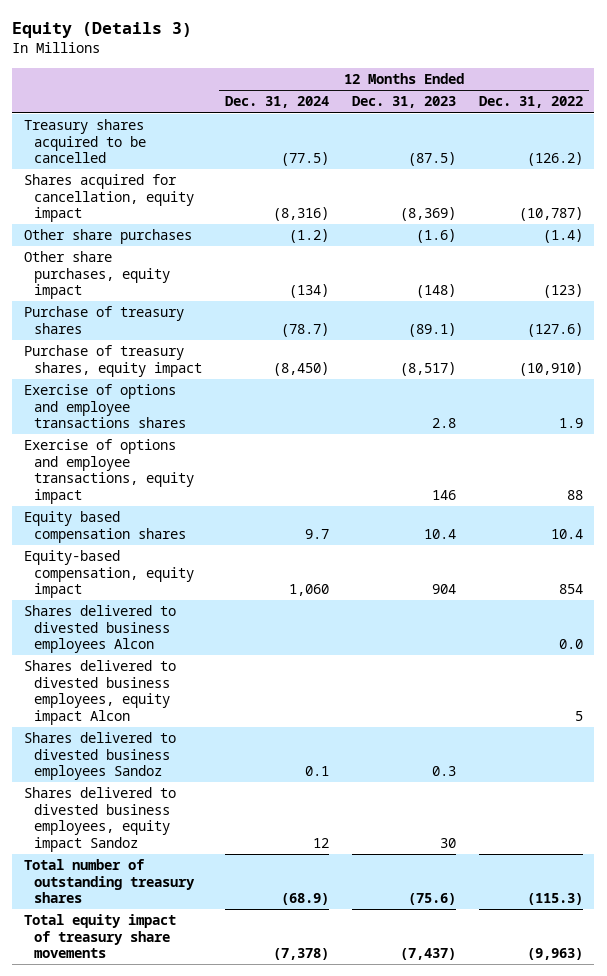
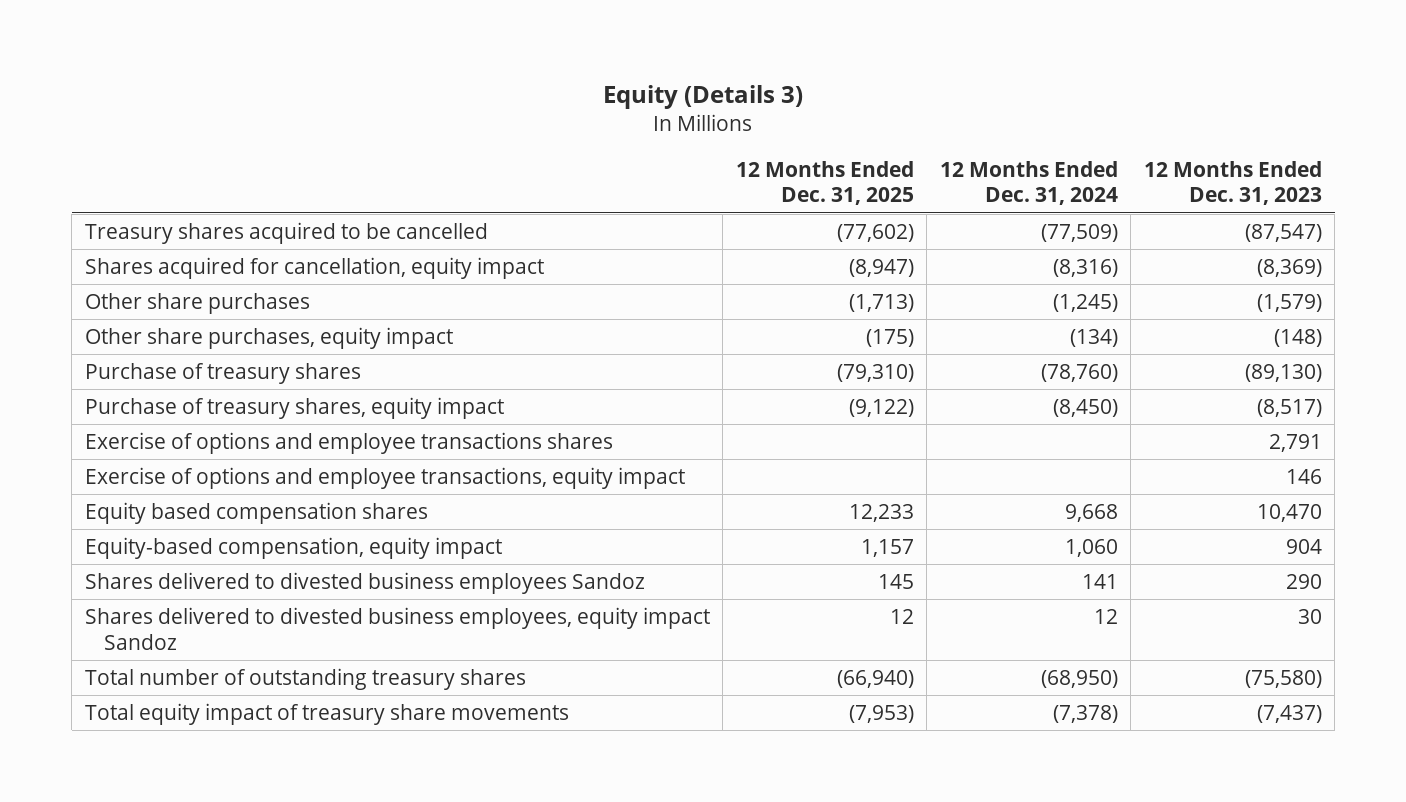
[478,96,583,109] Dec. 31, 2022 -> none
none -> [735,160,914,206] 12 Months Ended Dec. 31, 2025
[281,152,330,167] (77.5) -> [1040,223,1118,242] (77,509)
[408,152,457,167] (87.5) -> [1244,223,1322,242] (87,547)
[289,229,330,244] (1.2) -> [1052,293,1118,312] (1,245)
[416,229,457,244] (1.6) -> [1256,293,1322,312] (1,579)
[281,322,330,337] (78.7) -> [1040,363,1118,382] (78,760)
[408,322,457,337] (89.1) -> [1244,363,1322,382] (89,130)
[432,418,457,429] 2.8 -> [1268,433,1322,452] 2,791
[305,528,330,539] 9.7 -> [1064,503,1118,522] 9,668
[424,528,457,539] 10.4 -> [1256,503,1322,522] 10,470
[23,605,176,654] Shares delivered to divested business employees Alcon -> none
[23,660,176,725] Shares delivered to divested business employees, equity impact Alcon -> none
[305,766,330,777] 0.1 -> [1081,573,1118,589] 141
[432,766,457,777] 0.3 -> [1285,573,1322,589] 290
[281,893,330,906] (68.9) -> [1040,669,1118,688] (68,950)
[408,893,457,906] (75.6) -> [1244,669,1322,688] (75,580)

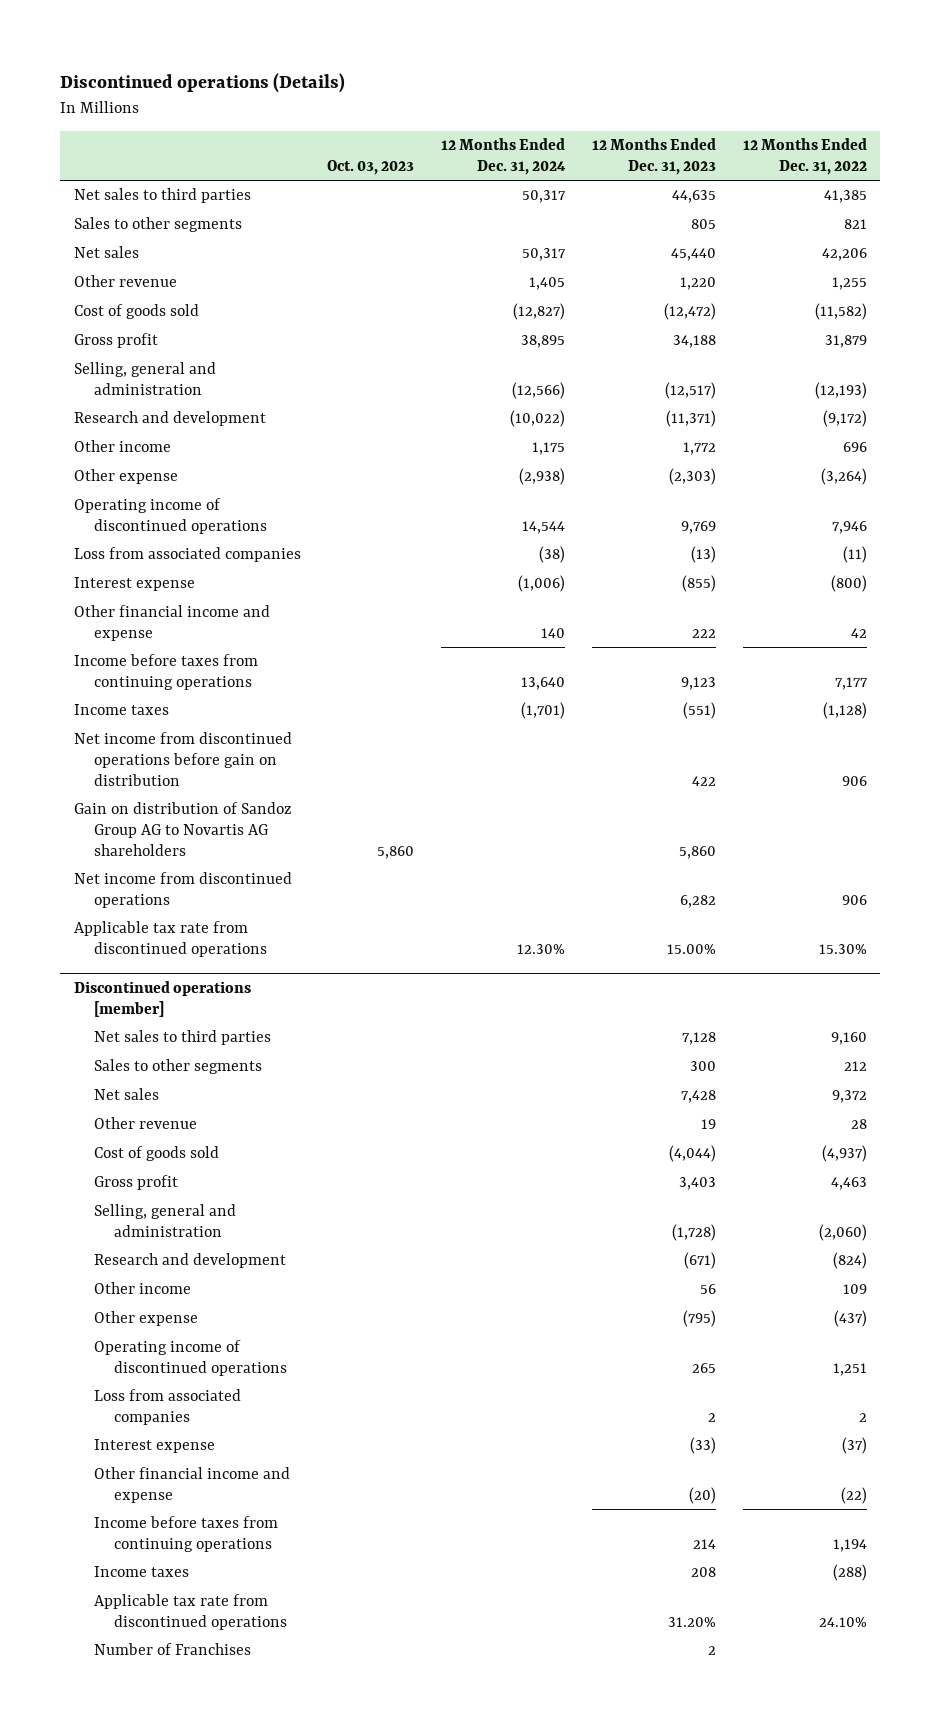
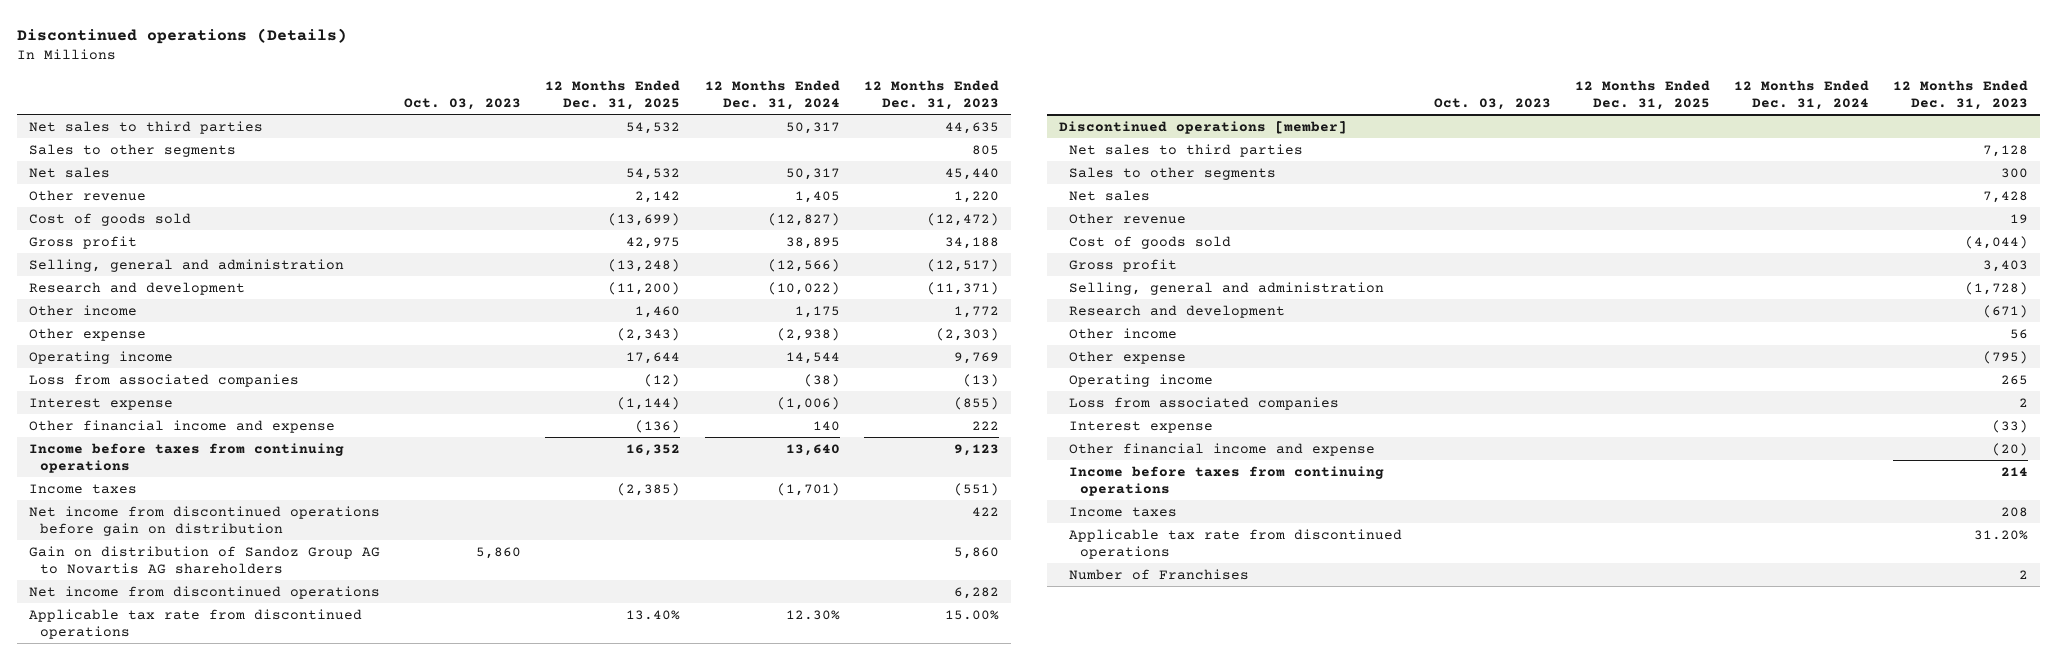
[742,138,867,176] 12 Months Ended Dec. 31, 2022 -> none
none -> [545,79,681,110] 12 Months Ended Dec. 31, 2025
[73,498,268,535] Operating income of discontinued operations -> [29,350,174,364] Operating income
[94,1340,288,1377] Operating income of discontinued operations -> [1069,373,1214,387] Operating income

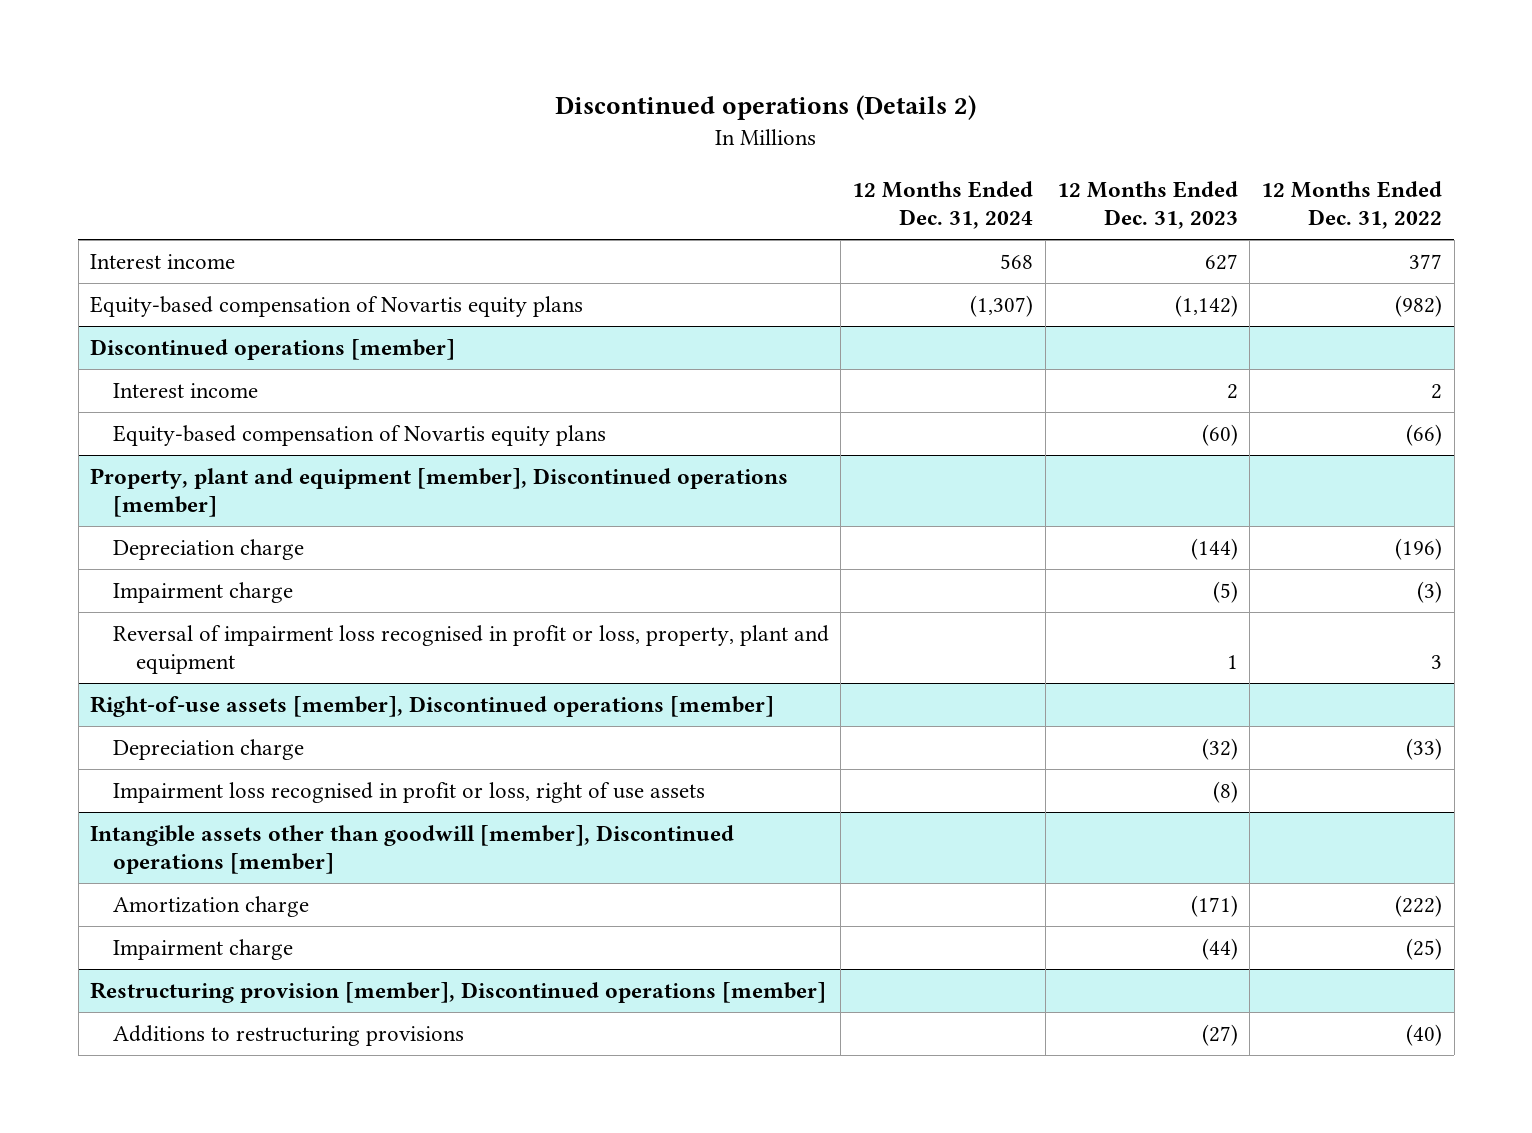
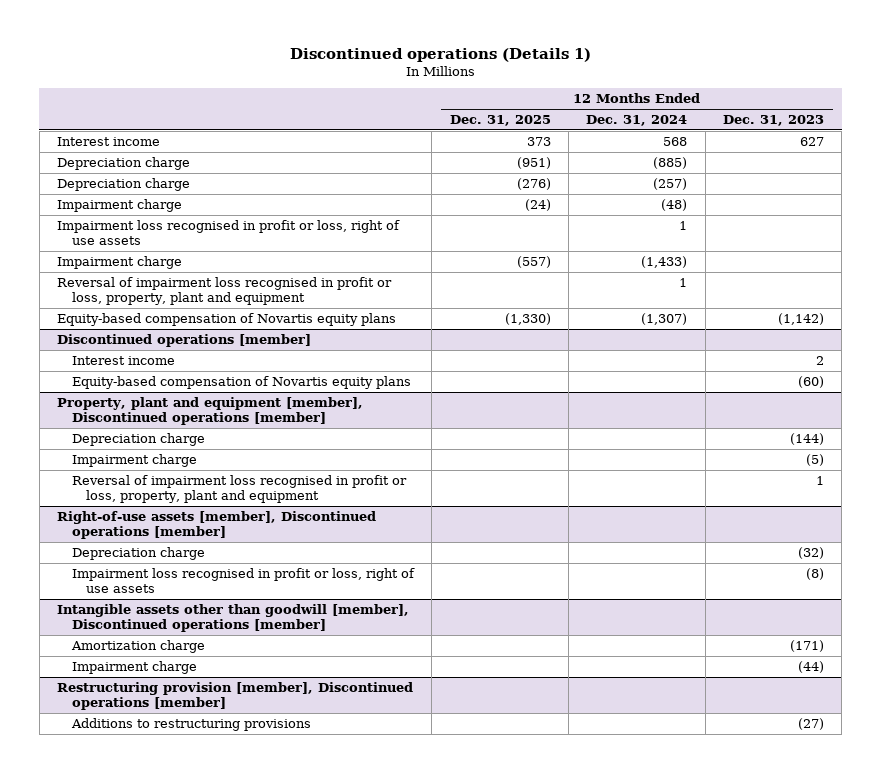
[555,94,977,120] Discontinued operations (Details 2) -> [289,47,591,62] Discontinued operations (Details 1)
[1261,180,1443,230] 12 Months Ended Dec. 31, 2022 -> none
none -> [449,114,551,126] Dec. 31, 2025
none -> [57,156,191,170] Depreciation charge
none -> [57,177,191,191] Depreciation charge
none -> [57,198,183,212] Impairment charge
none -> [57,219,401,245] Impairment loss recognised in profit or loss, right of use assets
none -> [57,255,183,269] Impairment charge
none -> [57,276,393,305] Reversal of impairment loss recognised in profit or loss, property, plant and equipment

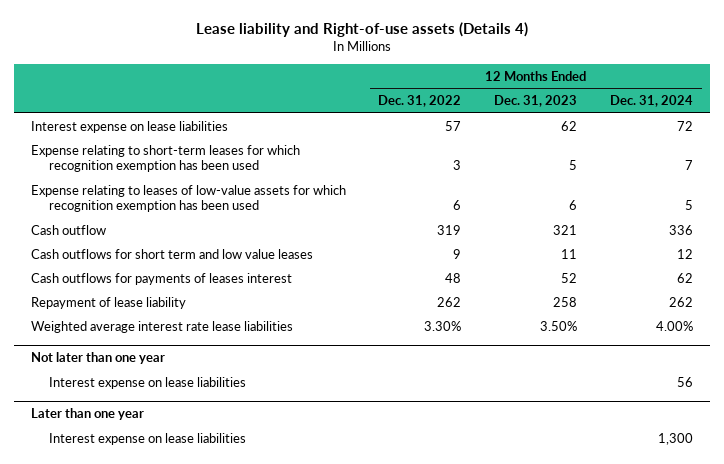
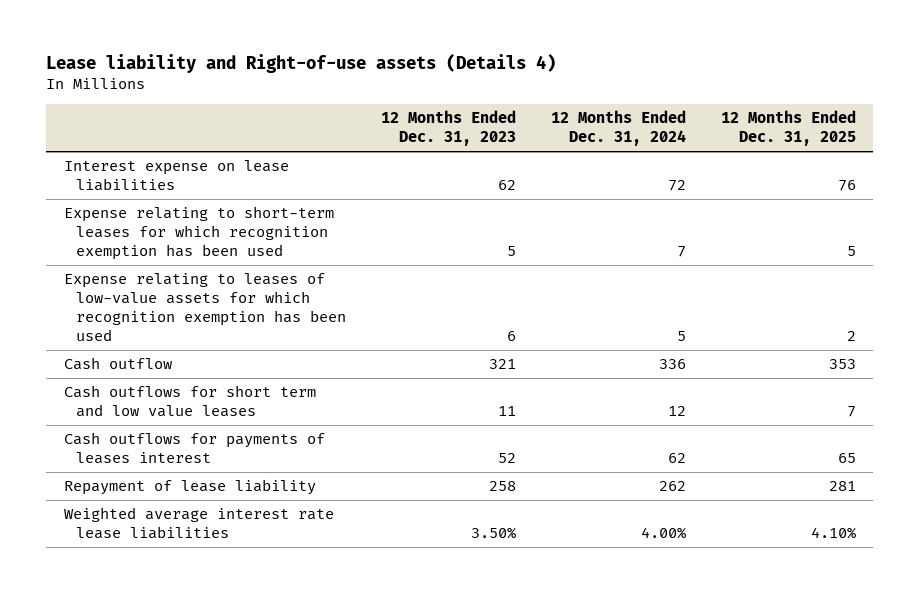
[378,95,462,108] Dec. 31, 2022 -> none
none -> [720,110,856,147] 12 Months Ended Dec. 31, 2025
[30,352,165,365] Not later than one year -> none
[49,376,247,389] Interest expense on lease liabilities -> none
[30,408,144,421] Later than one year -> none
[49,432,247,445] Interest expense on lease liabilities -> none

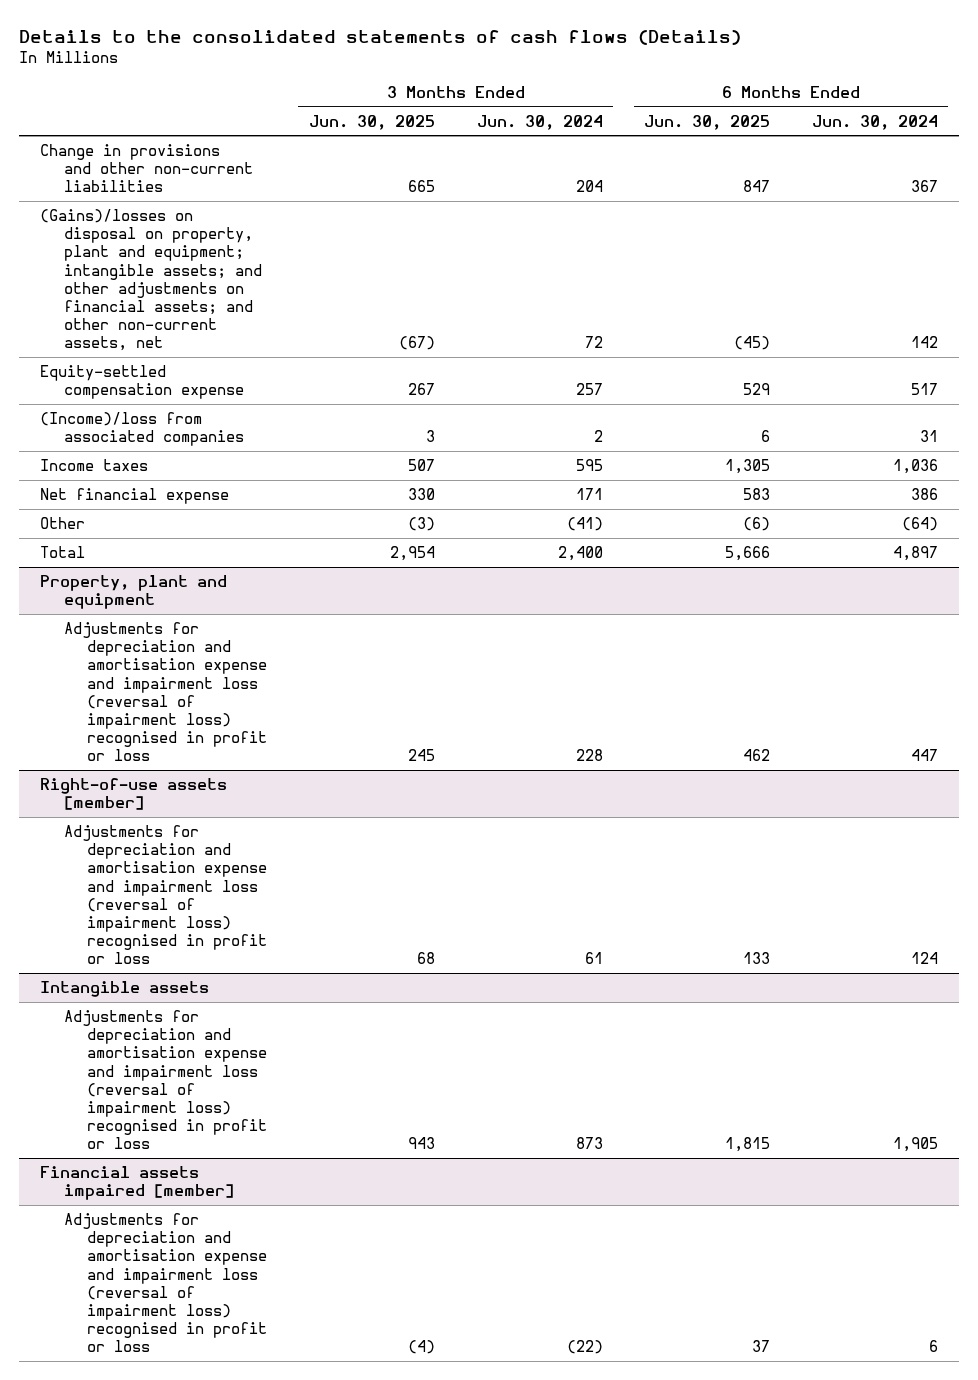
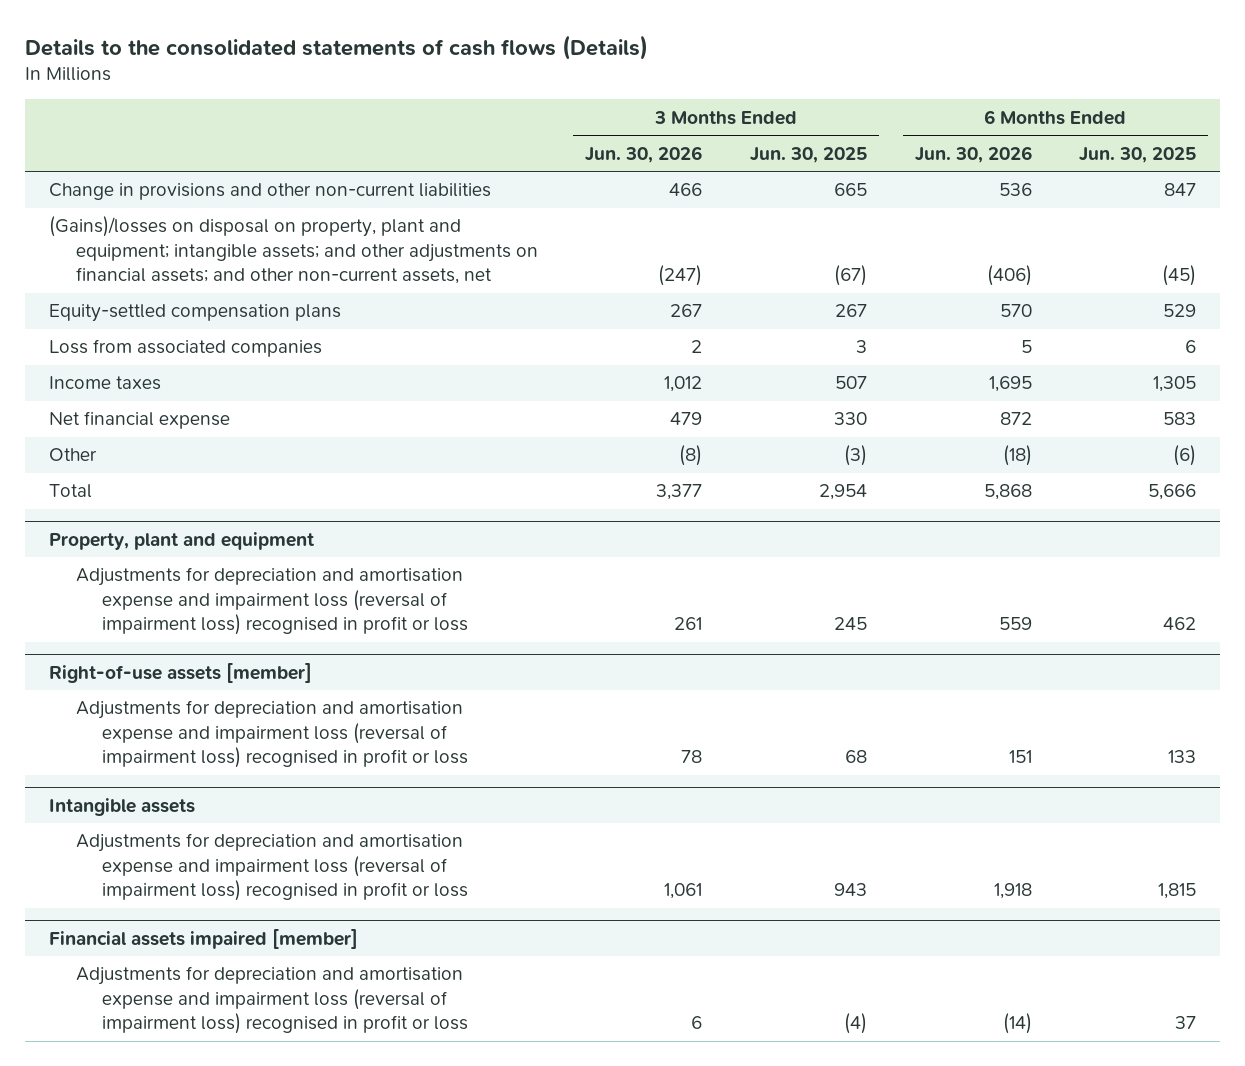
[476,114,603,130] Jun. 30, 2024 -> none
[811,114,938,130] Jun. 30, 2024 -> none
none -> [585,145,703,163] Jun. 30, 2026
none -> [914,145,1032,163] Jun. 30, 2026
[40,365,244,400] Equity-settled compensation expense -> [49,304,342,323] Equity-settled compensation plans
[40,412,244,447] (Income)/loss from associated companies -> [49,339,323,358] Loss from associated companies

